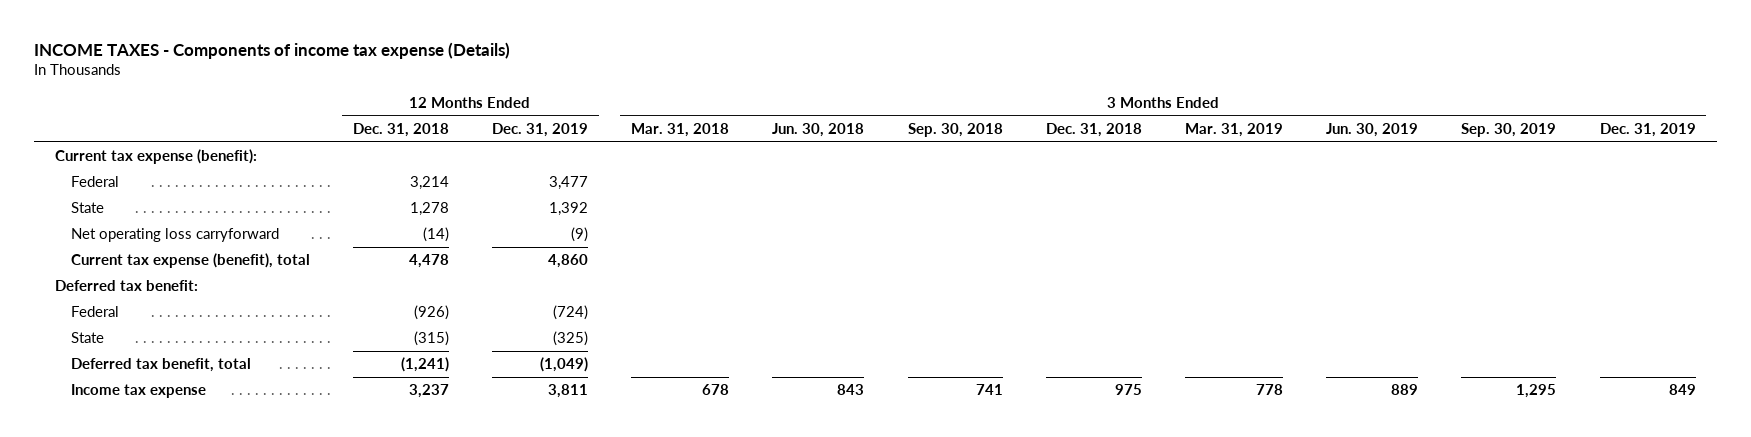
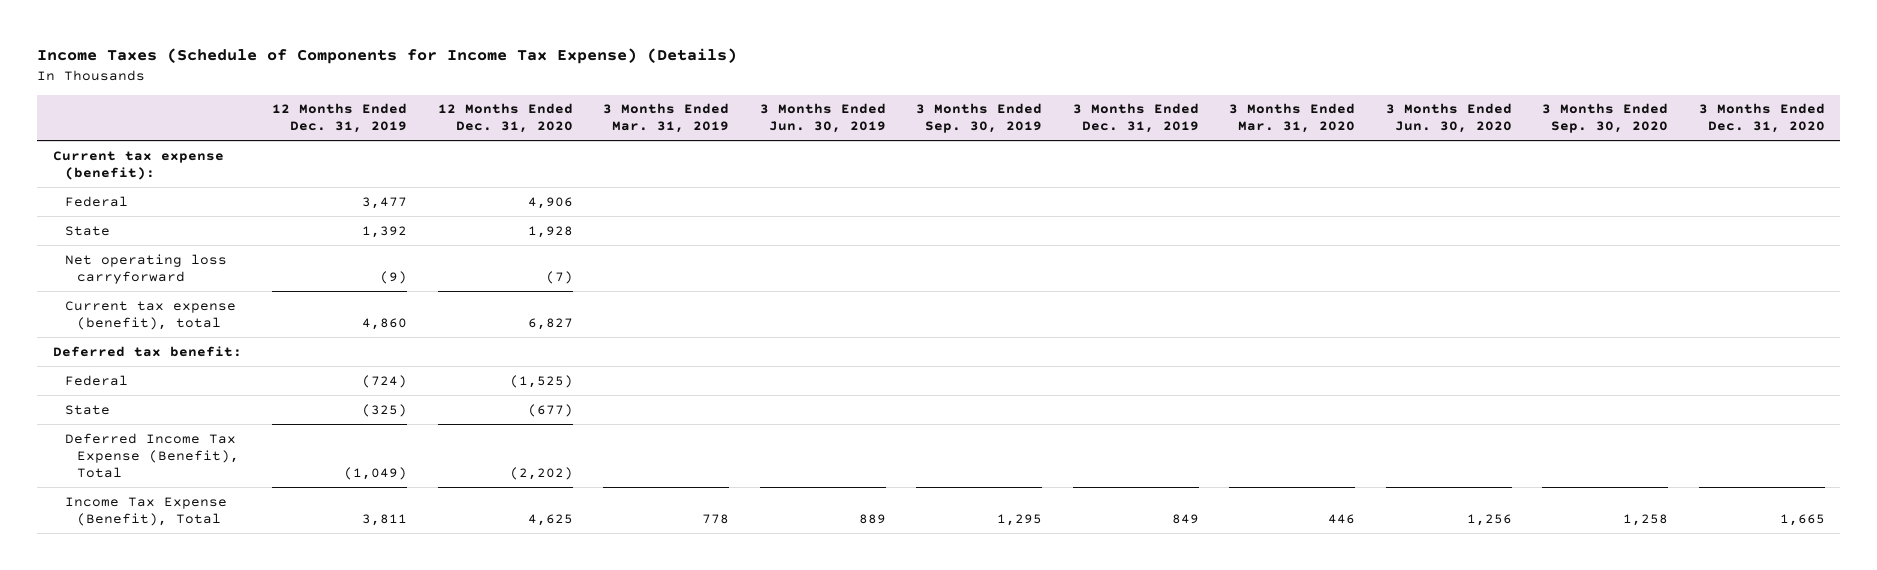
[33,41,510,59] INCOME TAXES - Components of income tax expense (Details) -> [37,48,738,65] Income Taxes (Schedule of Components for Income Tax Expense) (Details)
[352,123,449,138] Dec. 31, 2018 -> none
[631,123,730,138] Mar. 31, 2018 -> none
[772,123,865,138] Jun. 30, 2018 -> none
[907,123,1003,138] Sep. 30, 2018 -> none
[1045,123,1142,138] Dec. 31, 2018 -> none
none -> [437,103,573,134] 12 Months Ended Dec. 31, 2020
none -> [1229,103,1356,134] 3 Months Ended Mar. 31, 2020
none -> [1385,103,1512,134] 3 Months Ended Jun. 30, 2020
none -> [1542,103,1669,134] 3 Months Ended Sep. 30, 2020
none -> [1698,103,1825,134] 3 Months Ended Dec. 31, 2020
[70,358,251,373] Deferred tax benefit, total -> [64,432,239,478] Deferred Income Tax Expense (Benefit), Total
[70,384,206,399] Income tax expense -> [64,496,227,526] Income Tax Expense (Benefit), Total

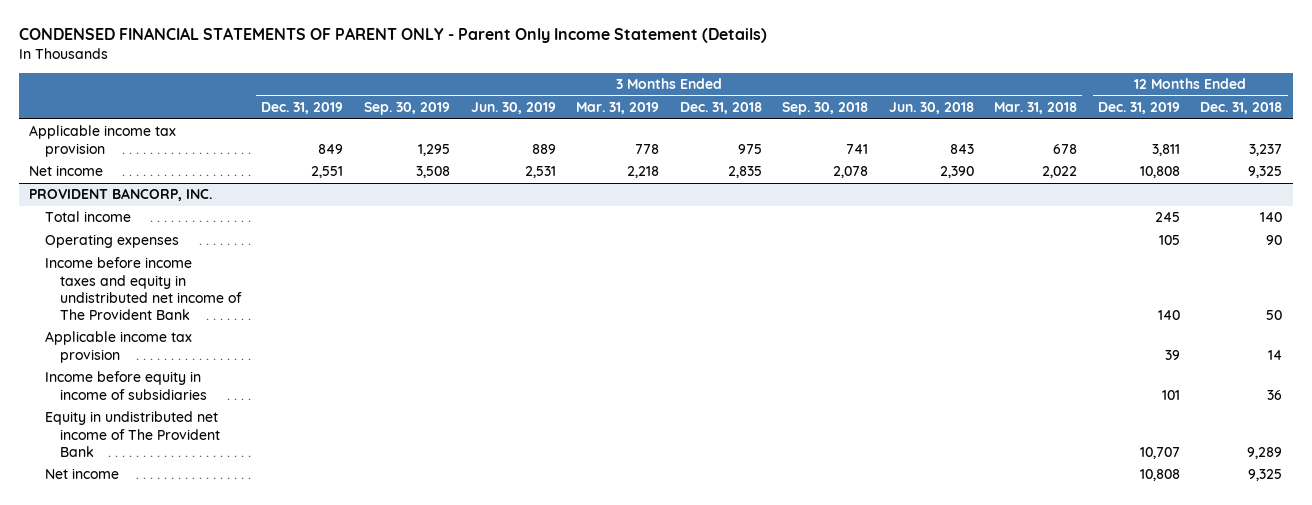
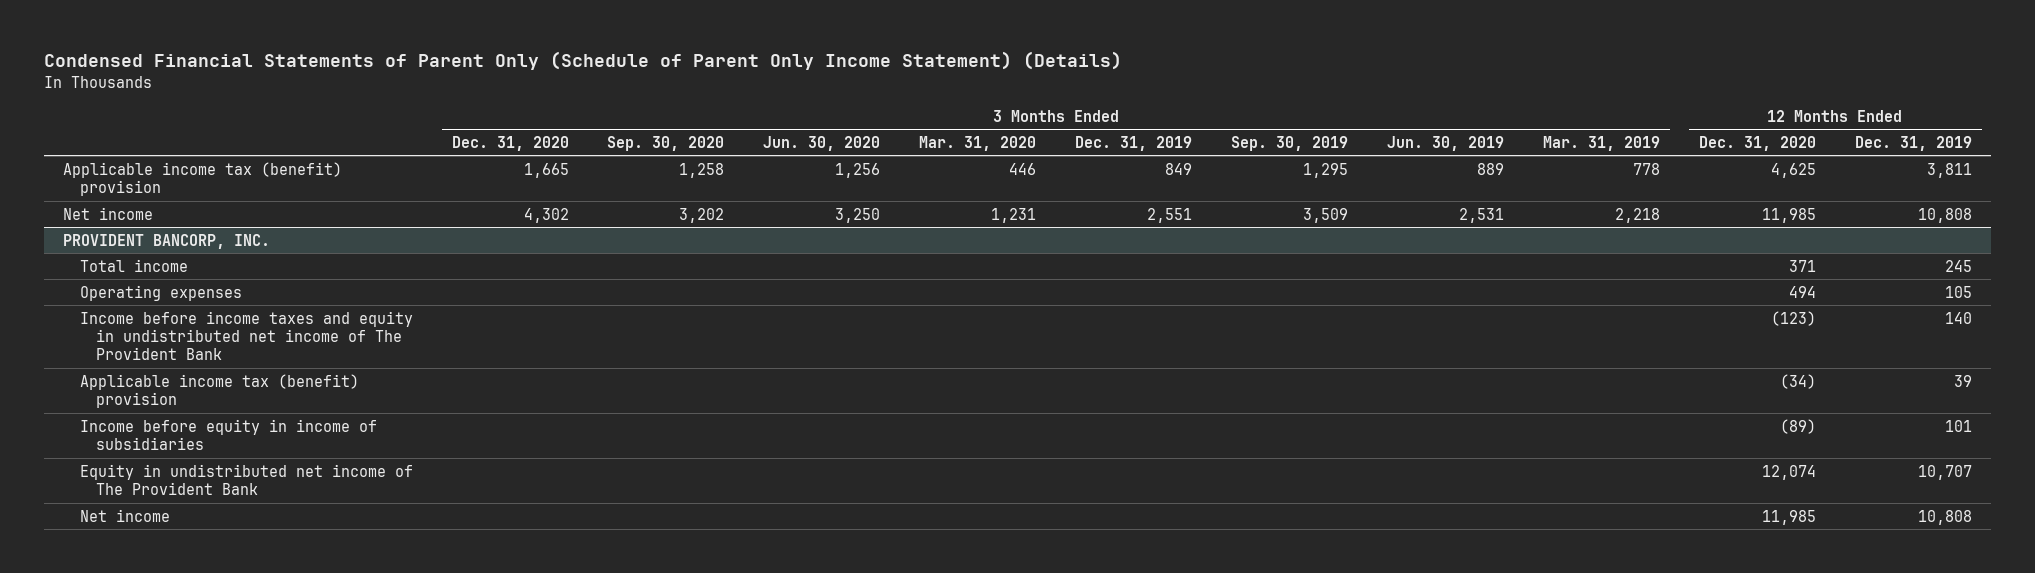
[18,27,767,44] CONDENSED FINANCIAL STATEMENTS OF PARENT ONLY - Parent Only Income Statement (Details) -> [43,51,1122,71] Condensed Financial Statements of Parent Only (Schedule of Parent Only Income Statement) (Details)
[679,101,762,114] Dec. 31, 2018 -> none
[782,101,869,115] Sep. 30, 2018 -> none
[888,101,974,114] Jun. 30, 2018 -> none
[994,101,1078,114] Mar. 31, 2018 -> none
[1200,101,1283,114] Dec. 31, 2018 -> none
none -> [451,135,569,151] Dec. 31, 2020
none -> [607,135,725,151] Sep. 30, 2020
none -> [763,135,881,151] Jun. 30, 2020
none -> [919,135,1037,151] Mar. 31, 2020
none -> [1698,135,1816,151] Dec. 31, 2020
[29,125,177,157] Applicable income tax provision -> [63,161,343,197] Applicable income tax (benefit) provision
[415,166,450,179] 3,508 -> [1303,207,1349,223] 3,509
[44,331,192,363] Applicable income tax provision -> [79,373,359,409] Applicable income tax (benefit) provision

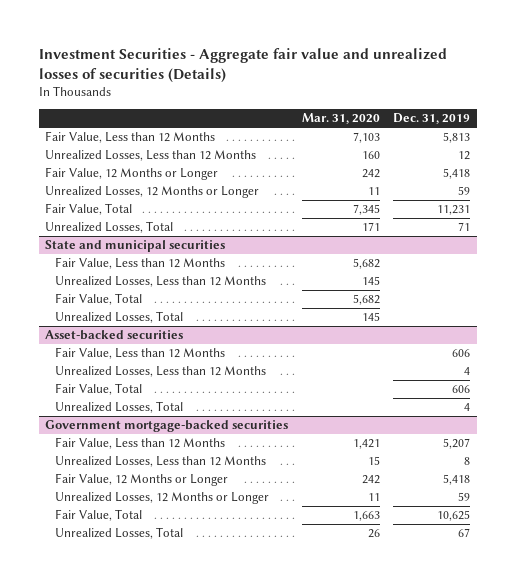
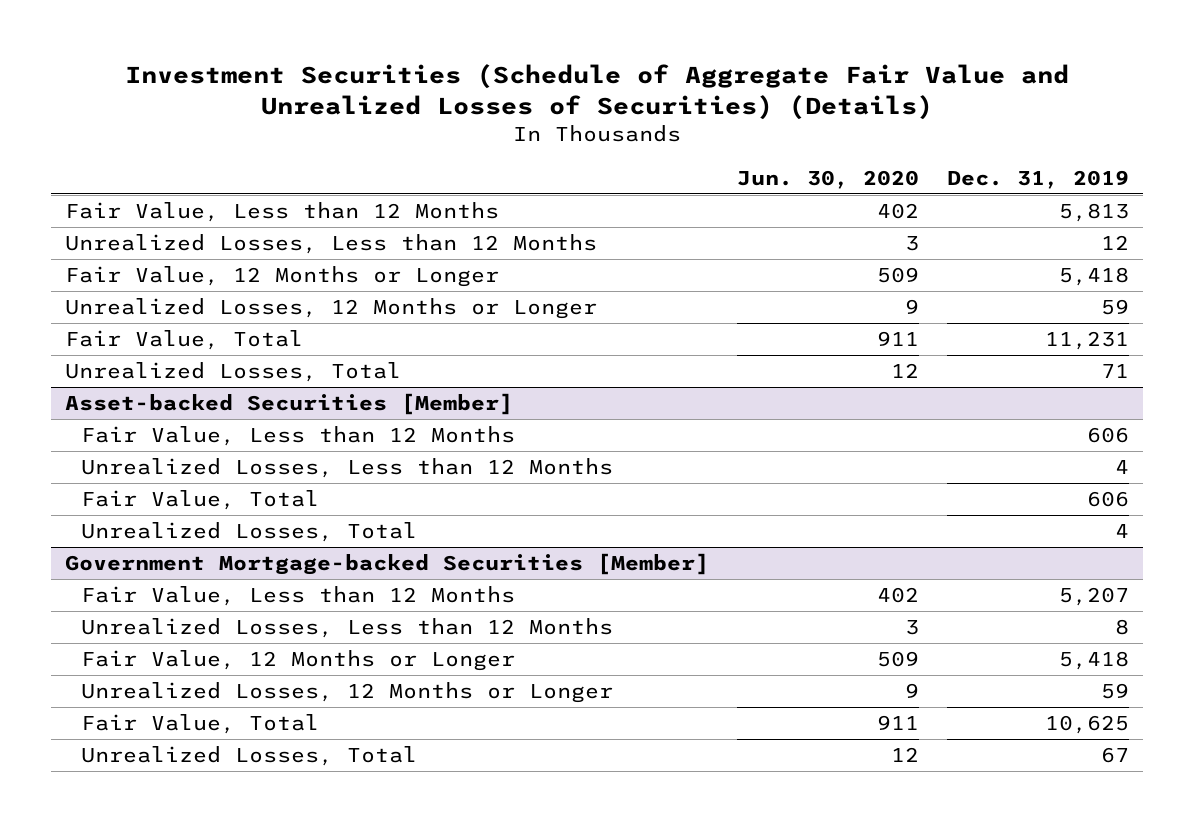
[38,47,447,83] Investment Securities - Aggregate fair value and unrealized losses of securities (Details) -> [125,63,1070,121] Investment Securities (Schedule of Aggregate Fair Value and Unrealized Losses of Securities) (Details)
[301,113,380,125] Mar. 31, 2020 -> none
none -> [737,169,920,189] Jun. 30, 2020
[45,240,226,253] State and municipal securities -> none
[55,257,226,270] Fair Value, Less than 12 Months -> none
[55,276,267,288] Unrealized Losses, Less than 12 Months -> none
[55,293,143,306] Fair Value, Total -> none
[55,311,184,324] Unrealized Losses, Total -> none
[45,330,184,341] Asset-backed securities -> [65,393,514,416] Asset-backed Securities [Member]
[45,420,289,433] Government mortgage-backed securities -> [65,553,710,576] Government Mortgage-backed Securities [Member]

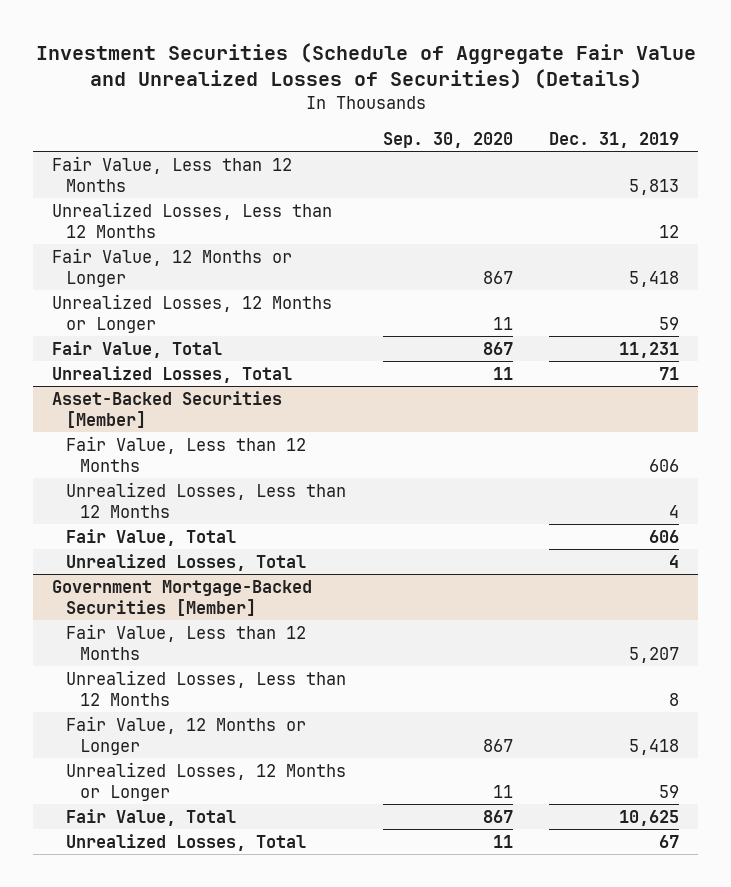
[737,169,920,189] Jun. 30, 2020 -> none
none -> [382,132,513,149] Sep. 30, 2020
[65,393,514,416] Asset-backed Securities [Member] -> [51,390,282,428] Asset-Backed Securities [Member]
[65,553,710,576] Government Mortgage-backed Securities [Member] -> [51,579,312,616] Government Mortgage-Backed Securities [Member]

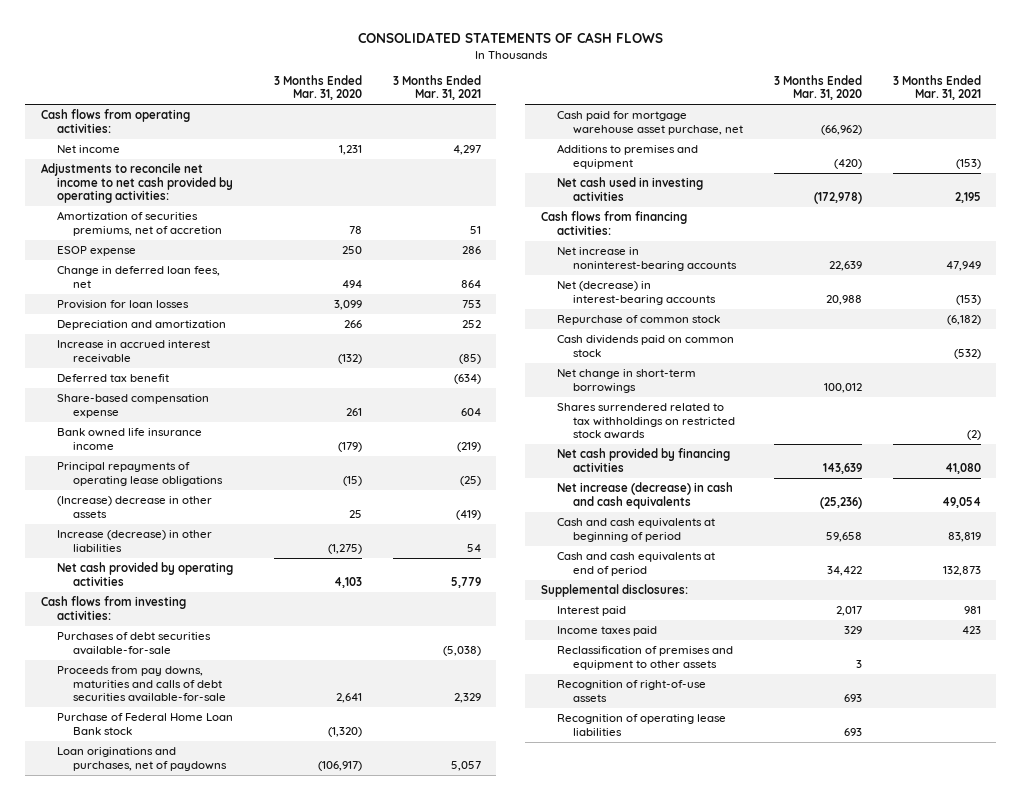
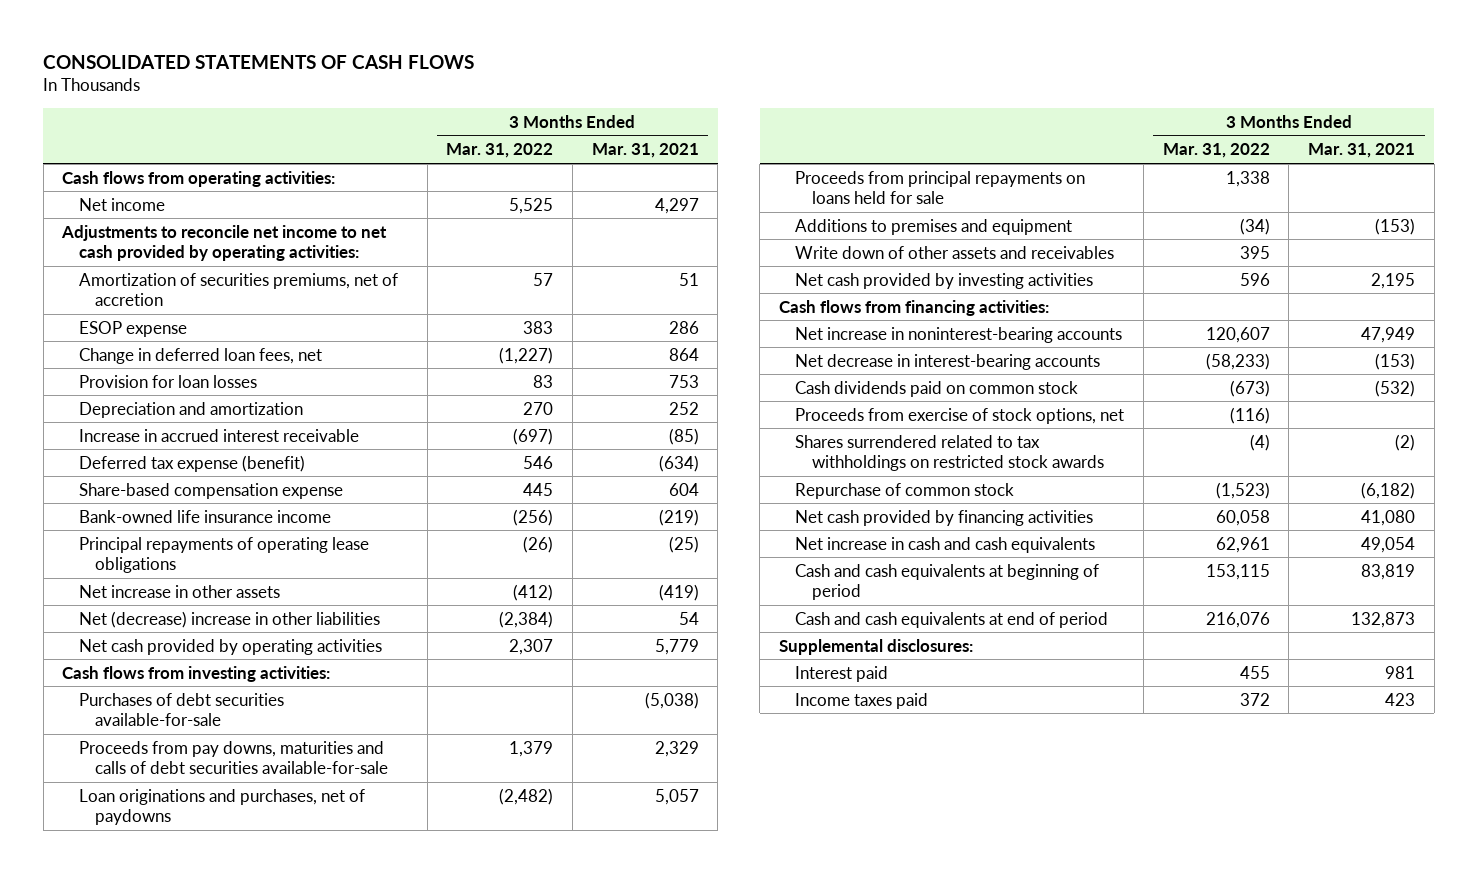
[274,74,363,101] 3 Months Ended Mar. 31, 2020 -> none
none -> [446,143,554,159] Mar. 31, 2022
[57,374,170,383] Deferred tax benefit -> [78,454,305,472] Deferred tax expense (benefit)
[57,428,203,450] Bank owned life insurance income -> [78,509,331,523] Bank-owned life insurance income
[57,496,213,518] (Increase) decrease in other assets -> [78,584,280,598] Net increase in other assets
[57,530,213,552] Increase (decrease) in other liabilities -> [78,610,380,628] Net (decrease) increase in other liabilities
[57,713,234,735] Purchase of Federal Home Loan Bank stock -> none
[556,111,744,135] Cash paid for mortgage warehouse asset purchase, net -> none
none -> [795,170,1086,205] Proceeds from principal repayments on loans held for sale
none -> [795,245,1115,259] Write down of other assets and receivables
[556,177,703,201] Net cash used in investing activities -> [795,272,1094,289] Net cash provided by investing activities
[556,281,717,305] Net (decrease) in interest-bearing accounts -> [795,353,1101,370] Net decrease in interest-bearing accounts
[556,369,696,393] Net change in short-term borrowings -> none
none -> [795,407,1125,424] Proceeds from exercise of stock options, net
[556,315,720,326] Repurchase of common stock -> [795,482,1015,499] Repurchase of common stock
[556,482,733,509] Net increase (decrease) in cash and cash equivalents -> [795,536,1096,553] Net increase in cash and cash equivalents
[556,646,733,670] Reclassification of premises and equipment to other assets -> none
[556,680,706,702] Recognition of right-of-use assets -> none
[556,714,726,736] Recognition of operating lease liabilities -> none

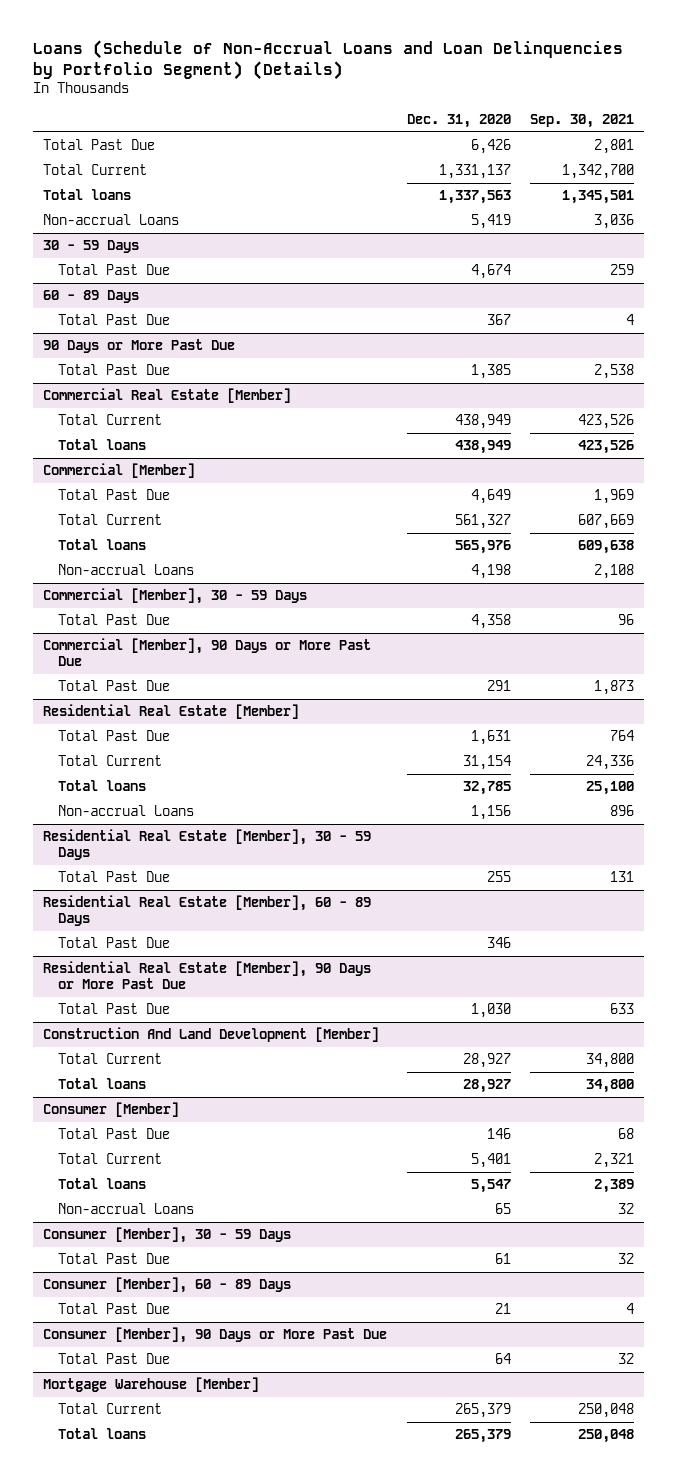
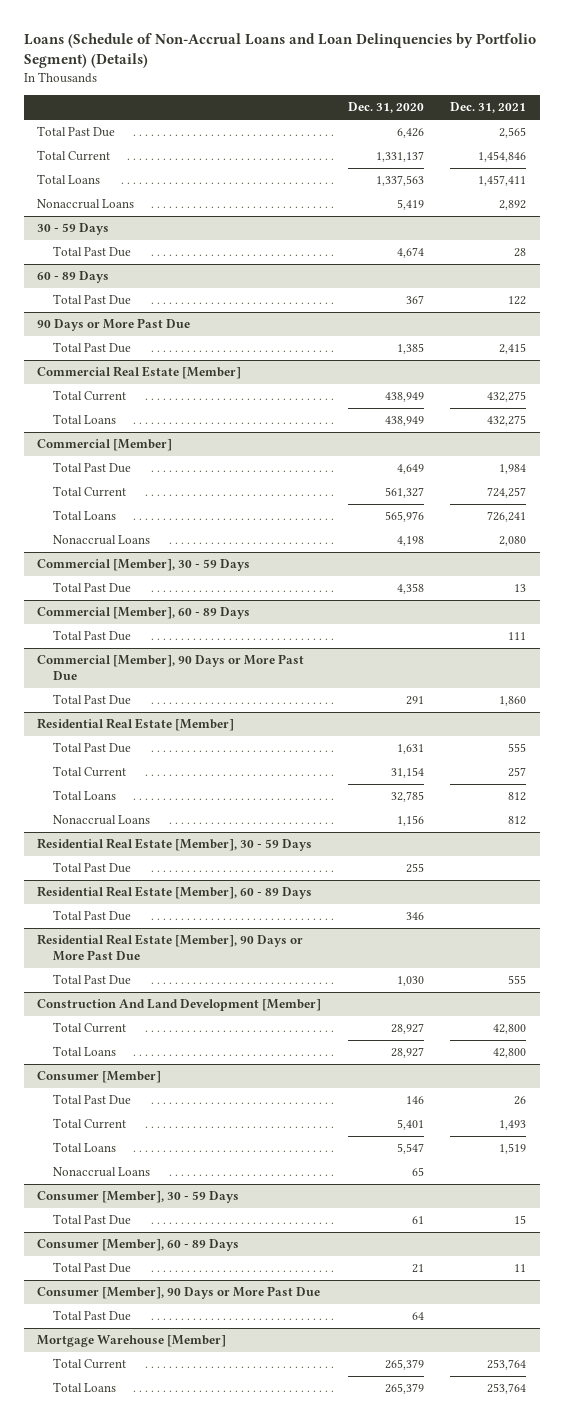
[530,113,635,128] Sep. 30, 2021 -> none
none -> [450,102,527,114] Dec. 31, 2021
[42,189,131,201] Total loans -> [37,174,101,185] Total Loans
[42,214,179,226] Non-accrual Loans -> [37,199,135,210] Nonaccrual Loans
[57,439,146,451] Total loans -> [53,414,117,425] Total Loans
[57,539,146,551] Total loans -> [53,510,117,521] Total Loans
[57,564,194,576] Non-accrual Loans -> [53,535,151,546] Nonaccrual Loans
none -> [37,607,251,620] Commercial [Member], 60 - 89 Days
none -> [53,630,132,642] Total Past Due
[57,780,146,792] Total loans -> [53,790,117,801] Total Loans
[57,805,194,817] Non-accrual Loans -> [53,815,151,826] Nonaccrual Loans
[57,1078,146,1090] Total loans -> [53,1046,117,1057] Total Loans
[57,1178,146,1190] Total loans -> [53,1142,117,1153] Total Loans
[57,1203,194,1215] Non-accrual Loans -> [53,1167,151,1178] Nonaccrual Loans
[57,1428,146,1440] Total loans -> [53,1382,117,1393] Total Loans

